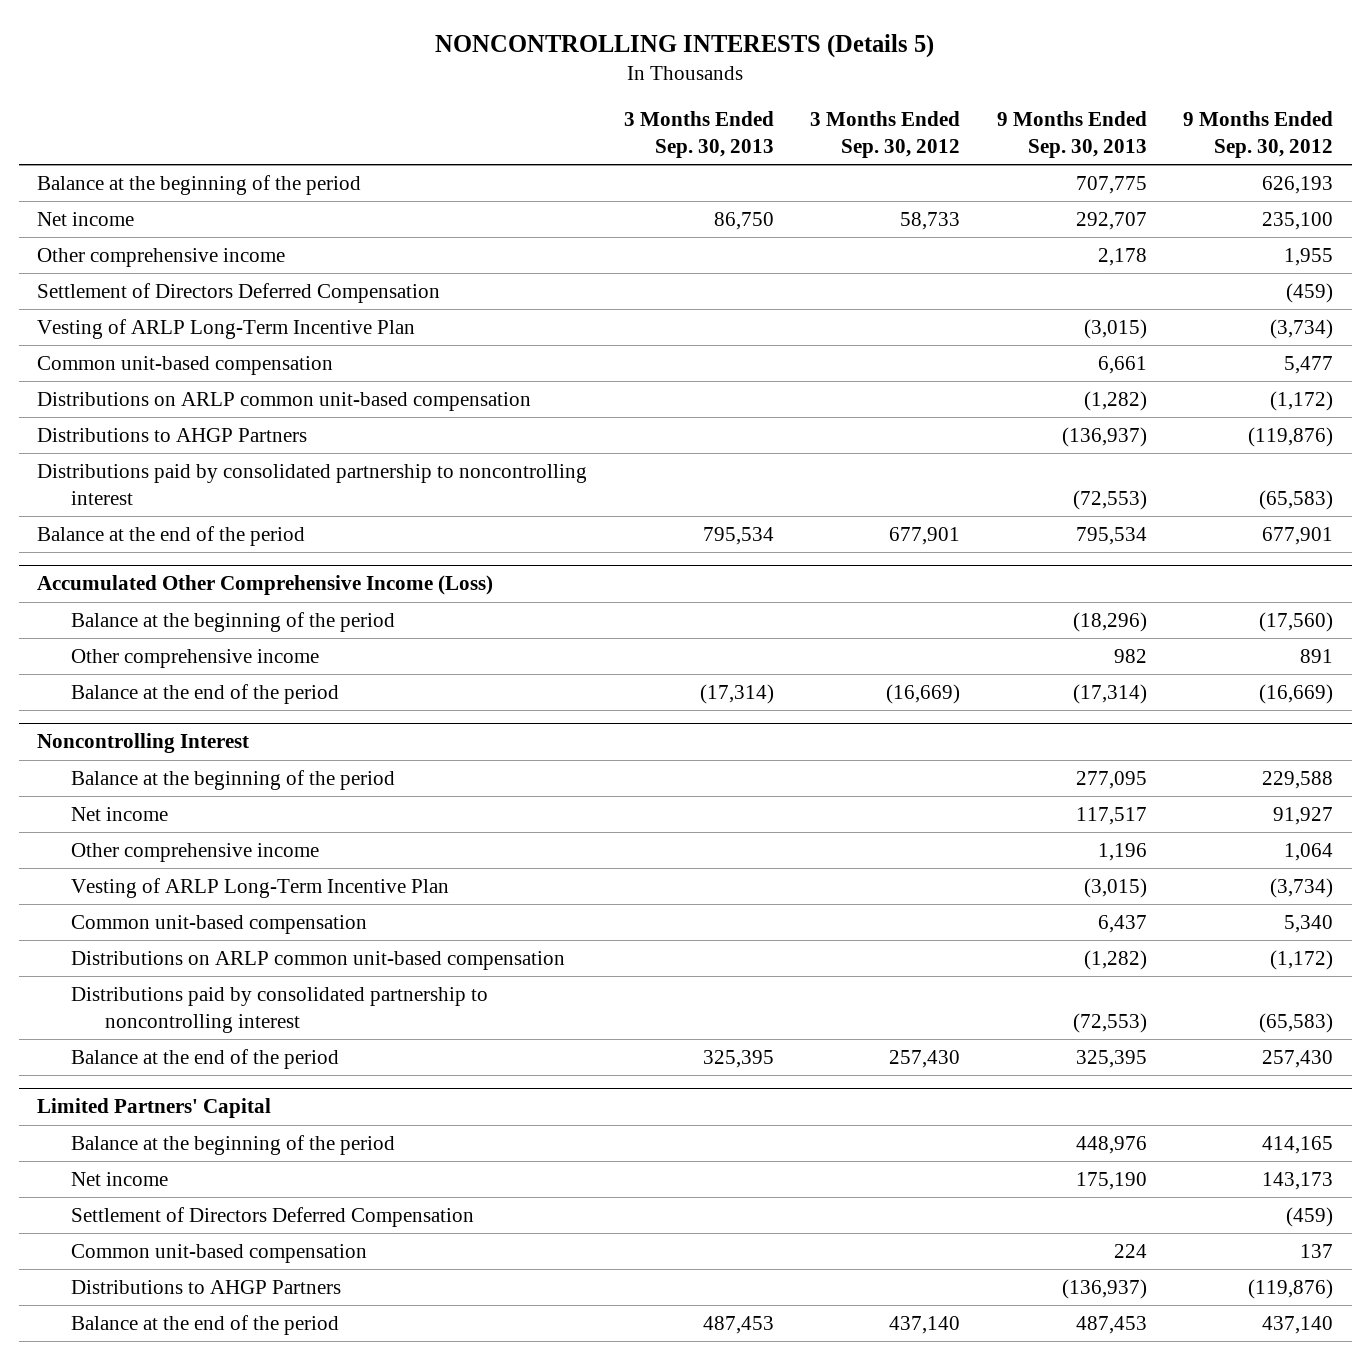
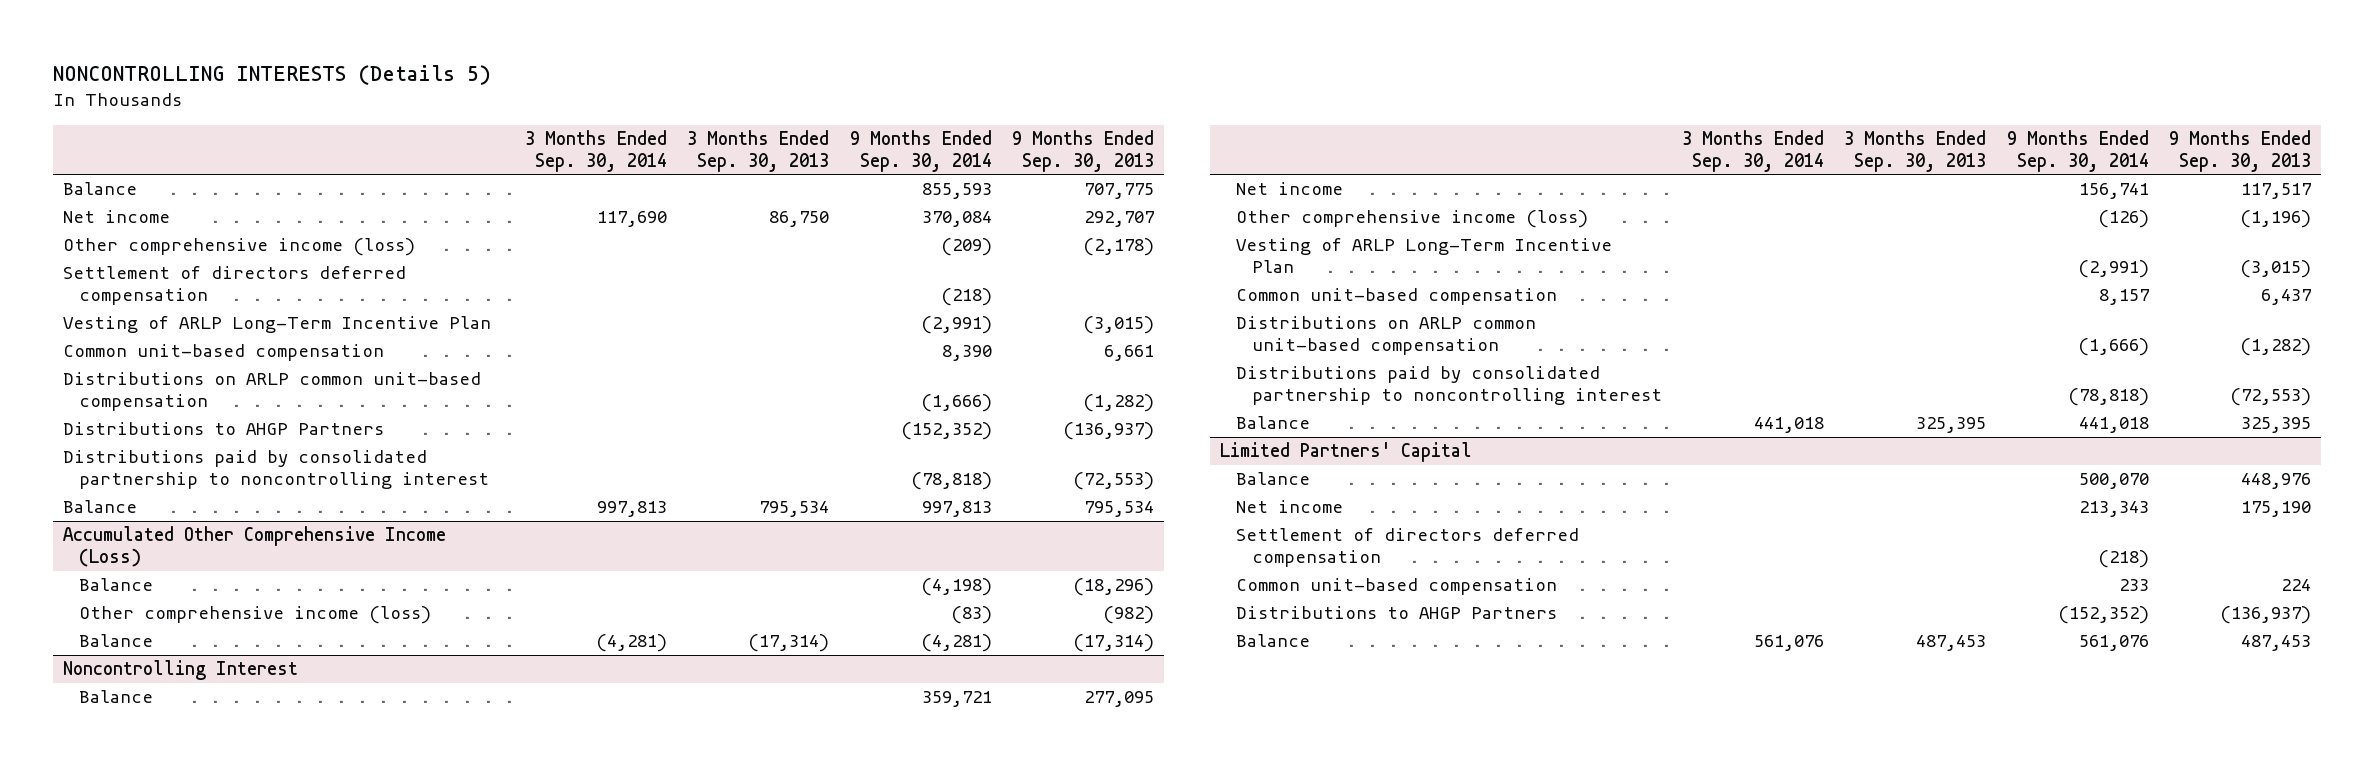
[810,111,961,159] 3 Months Ended Sep. 30, 2012 -> none
[1183,111,1334,159] 9 Months Ended Sep. 30, 2012 -> none
none -> [525,129,668,172] 3 Months Ended Sep. 30, 2014
none -> [849,129,992,172] 9 Months Ended Sep. 30, 2014
[37,175,362,196] Balance at the beginning of the period -> [62,182,137,196] Balance
[37,248,286,268] Other comprehensive income -> [62,238,415,257] Other comprehensive income (loss)
[1097,248,1147,267] 2,178 -> [1082,238,1154,257] (2,178)
[37,283,441,304] Settlement of Directors Deferred Compensation -> [62,266,406,306] Settlement of directors deferred compensation
[37,526,306,547] Balance at the end of the period -> [62,500,137,514] Balance
[70,612,395,633] Balance at the beginning of the period -> [78,578,153,592] Balance
[70,649,319,669] Other comprehensive income -> [78,606,431,625] Other comprehensive income (loss)
[1113,649,1147,664] 982 -> [1102,606,1154,625] (982)
[70,684,339,705] Balance at the end of the period -> [78,634,153,648] Balance
[70,770,395,791] Balance at the beginning of the period -> [78,690,153,704] Balance
[70,843,319,863] Other comprehensive income -> [1235,210,1588,229] Other comprehensive income (loss)
[1097,843,1147,862] 1,196 -> [2239,210,2311,229] (1,196)
[70,1049,339,1070] Balance at the end of the period -> [1235,416,1310,430] Balance
[70,1135,395,1156] Balance at the beginning of the period -> [1235,472,1310,486] Balance
[70,1207,474,1228] Settlement of Directors Deferred Compensation -> [1235,528,1579,568] Settlement of directors deferred compensation
[70,1315,339,1336] Balance at the end of the period -> [1235,634,1310,648] Balance

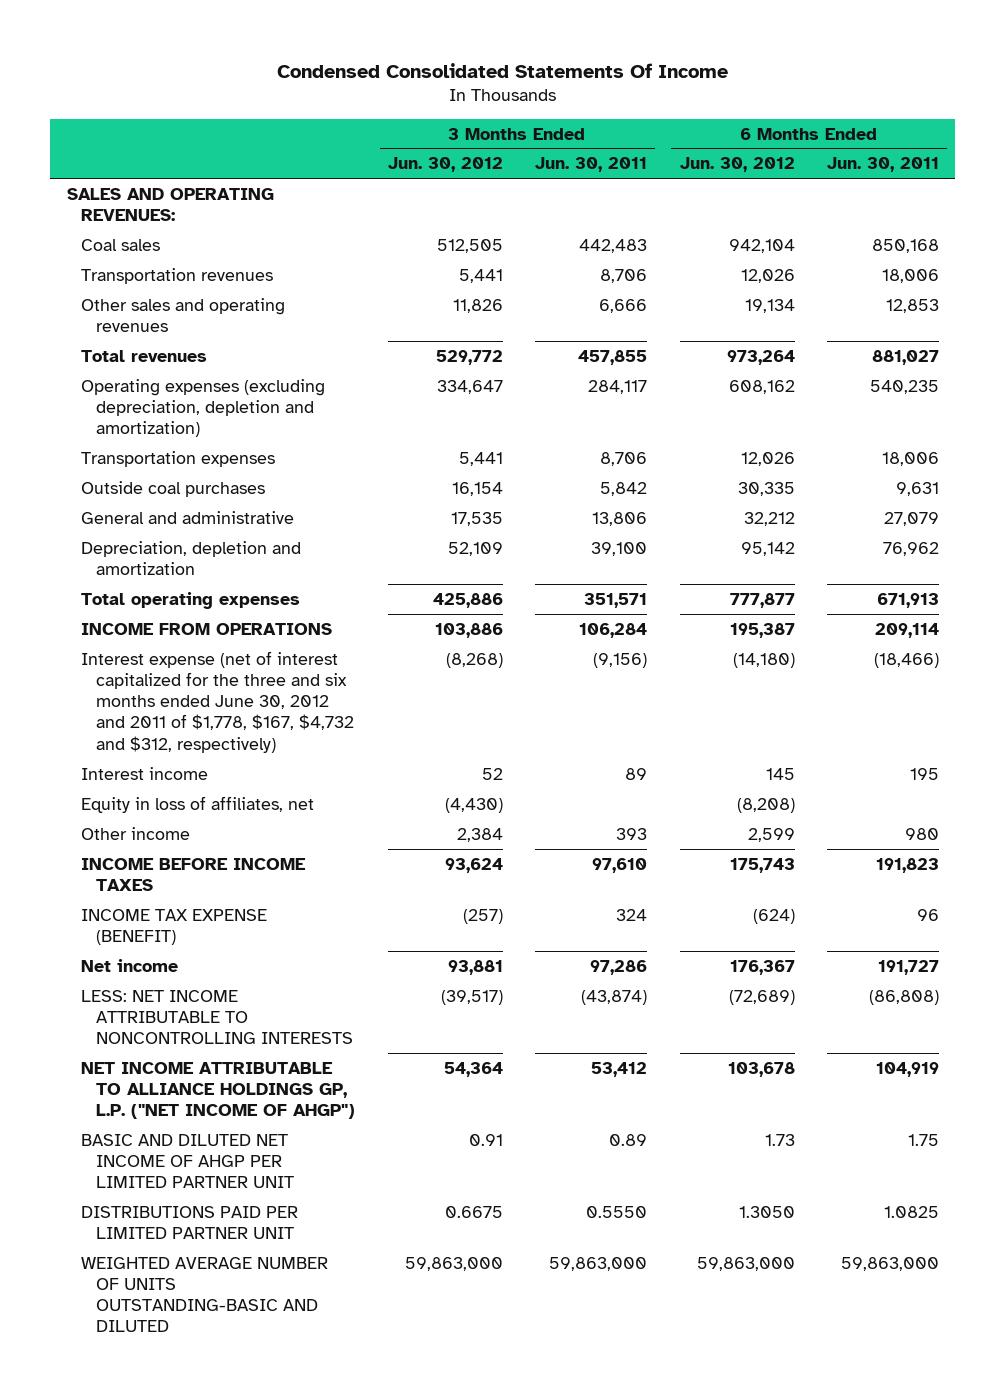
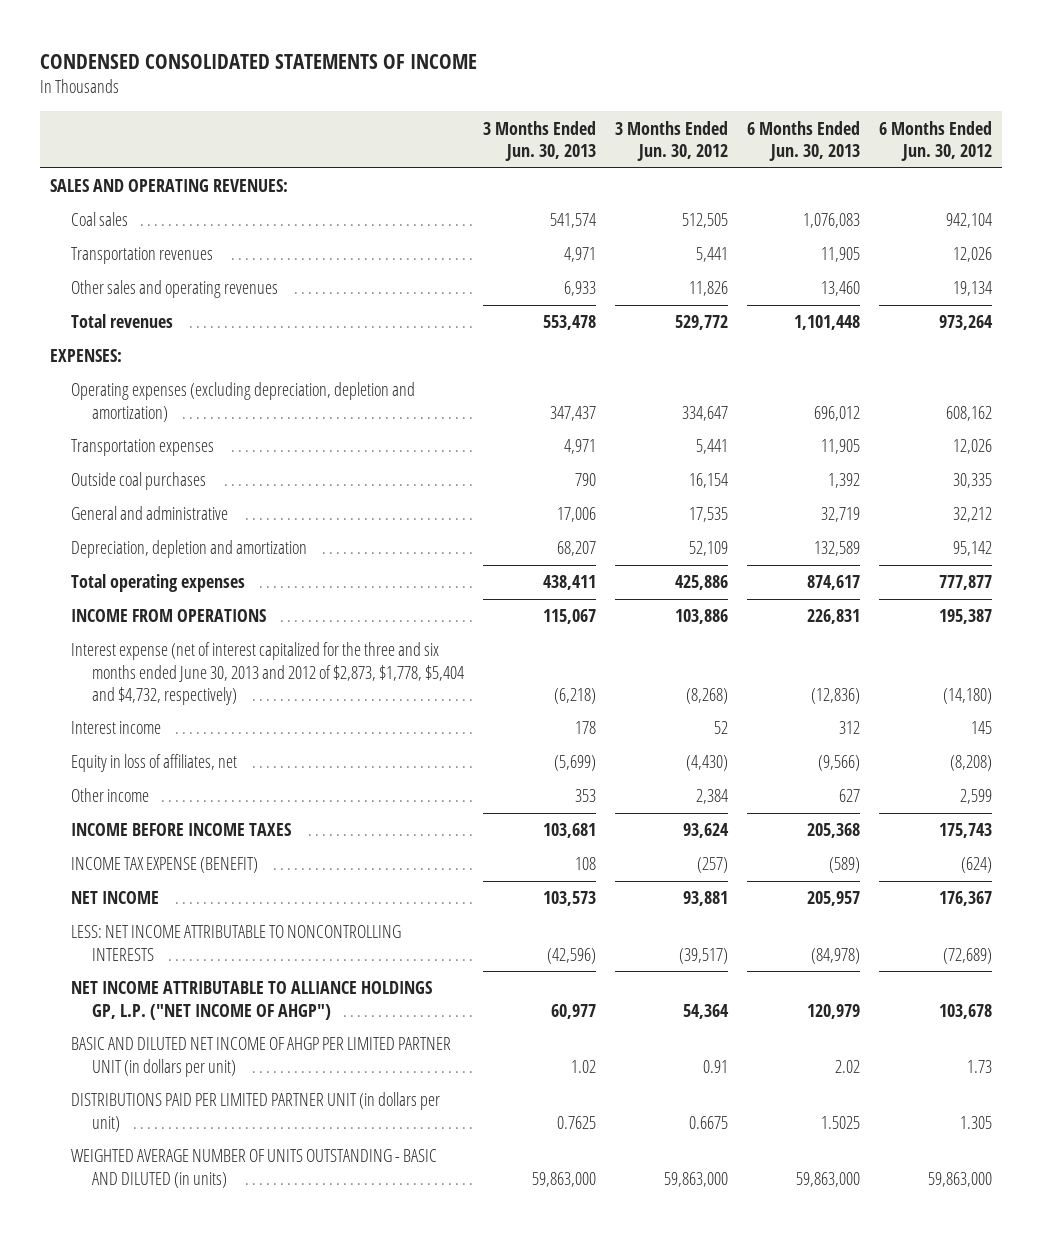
[276,62,728,78] Condensed Consolidated Statements Of Income -> [40,53,478,69] CONDENSED CONSOLIDATED STATEMENTS OF INCOME
[535,157,648,173] Jun. 30, 2011 -> none
[827,157,940,173] Jun. 30, 2011 -> none
none -> [482,120,596,162] 3 Months Ended Jun. 30, 2013
none -> [747,120,861,162] 6 Months Ended Jun. 30, 2013
none -> [49,349,122,363] EXPENSES:
[81,650,355,753] Interest expense (net of interest capitalized for the three and six months ended June 30, 2012 and 2011 of $1,778, $167, $4,732 and $312, respectively) -> [70,642,464,705] Interest expense (net of interest capitalized for the three and six months ended June 30, 2013 and 2012 of $2,873, $1,778, $5,404 and $4,732, respectively)
[81,958,179,972] Net income -> [70,891,159,905] NET INCOME
[81,1133,295,1189] BASIC AND DILUTED NET INCOME OF AHGP PER LIMITED PARTNER UNIT -> [70,1037,451,1077] BASIC AND DILUTED NET INCOME OF AHGP PER LIMITED PARTNER UNIT (in dollars per unit)
[81,1205,299,1240] DISTRIBUTIONS PAID PER LIMITED PARTNER UNIT -> [70,1092,440,1132] DISTRIBUTIONS PAID PER LIMITED PARTNER UNIT (in dollars per unit)
[738,1205,795,1218] 1.3050 -> [960,1115,993,1129] 1.305
[81,1256,329,1333] WEIGHTED AVERAGE NUMBER OF UNITS OUTSTANDING-BASIC AND DILUTED -> [70,1149,437,1188] WEIGHTED AVERAGE NUMBER OF UNITS OUTSTANDING - BASIC AND DILUTED (in units)

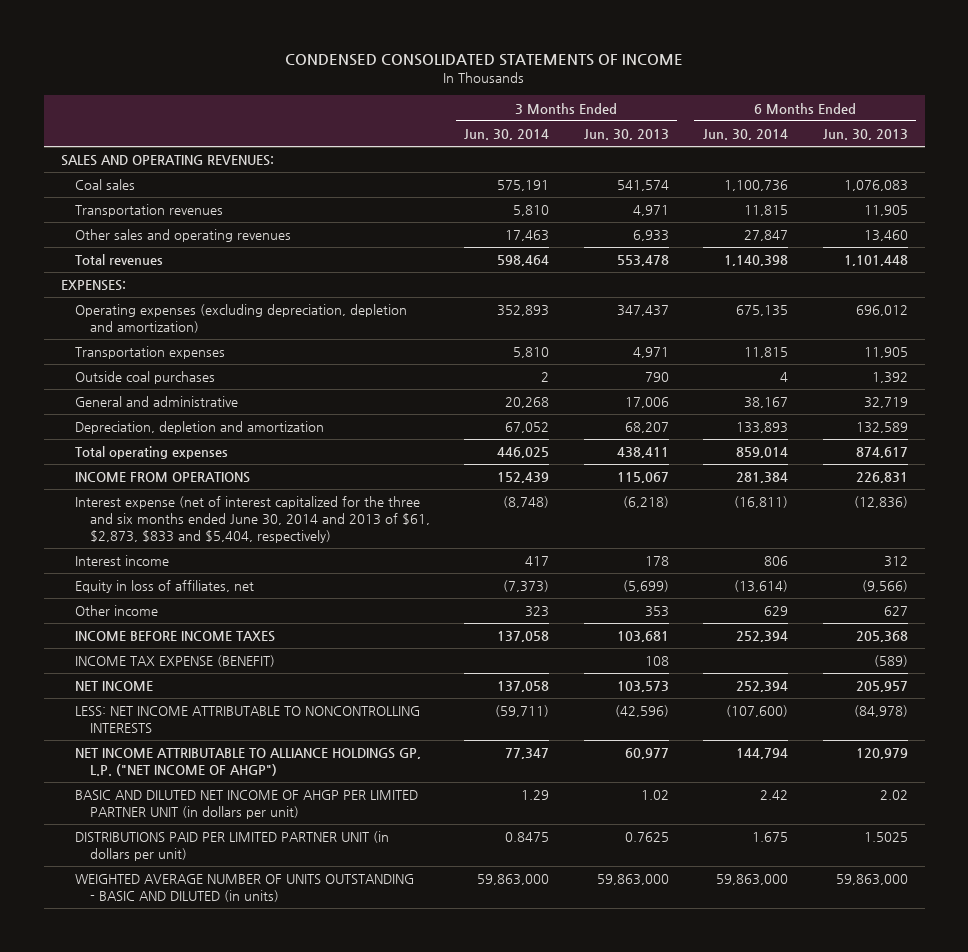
[615,120,729,162] 3 Months Ended Jun. 30, 2012 -> none
[879,120,993,162] 6 Months Ended Jun. 30, 2012 -> none
none -> [464,128,550,140] Jun. 30, 2014
none -> [703,128,789,140] Jun. 30, 2014
[70,642,464,705] Interest expense (net of interest capitalized for the three and six months ended June 30, 2013 and 2012 of $2,873, $1,778, $5,404 and $4,732, respectively) -> [75,496,430,544] Interest expense (net of interest capitalized for the three and six months ended June 30, 2014 and 2013 of $61, $2,873, $833 and $5,404, respectively)

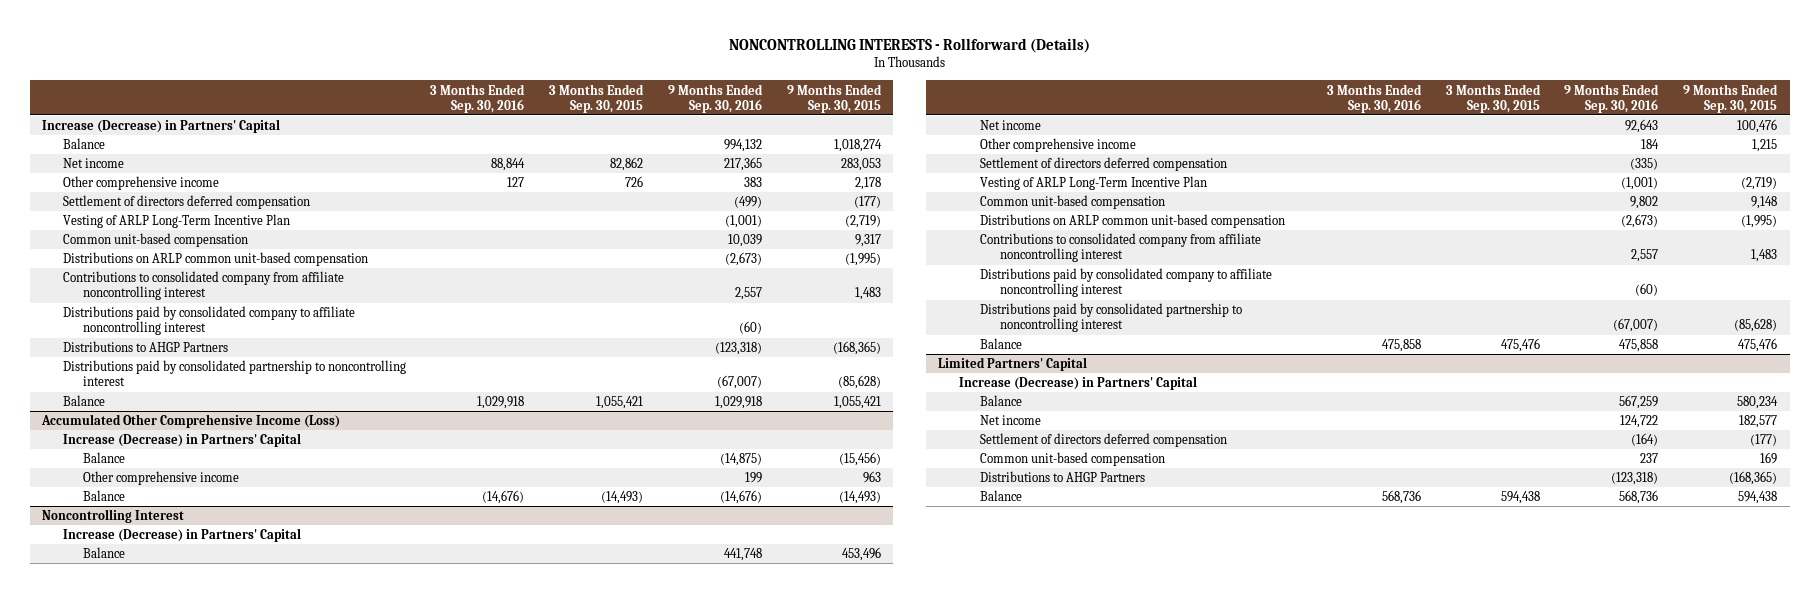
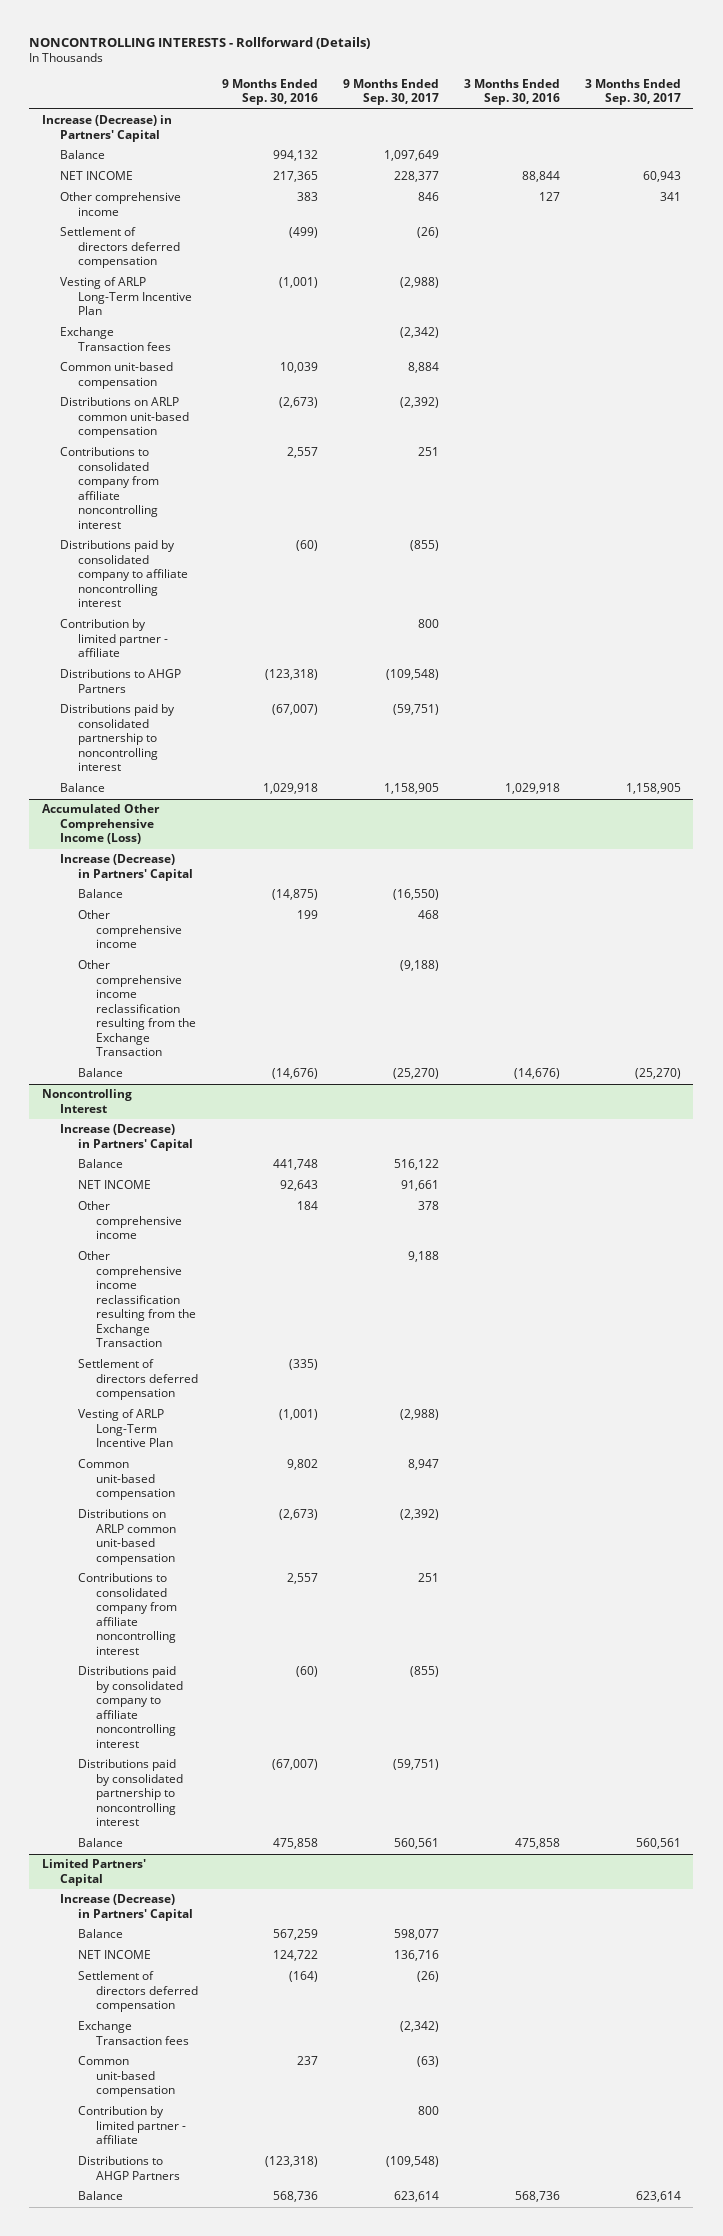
[549,83,645,113] 3 Months Ended Sep. 30, 2015 -> none
[786,83,882,113] 9 Months Ended Sep. 30, 2015 -> none
none -> [343,78,440,106] 9 Months Ended Sep. 30, 2017
none -> [584,78,681,106] 3 Months Ended Sep. 30, 2017
[62,158,124,169] Net income -> [59,171,133,181] NET INCOME
none -> [59,327,171,351] Exchange Transaction fees
none -> [59,619,168,658] Contribution by limited partner - affiliate
none -> [77,960,196,1057] Other comprehensive income reclassification resulting from the Exchange Transaction
[979,120,1041,131] Net income -> [77,1180,151,1190] NET INCOME
none -> [77,1251,196,1348] Other comprehensive income reclassification resulting from the Exchange Transaction
[979,415,1041,426] Net income -> [77,1950,151,1960] NET INCOME
none -> [77,2021,189,2045] Exchange Transaction fees
none -> [77,2106,186,2145] Contribution by limited partner - affiliate

